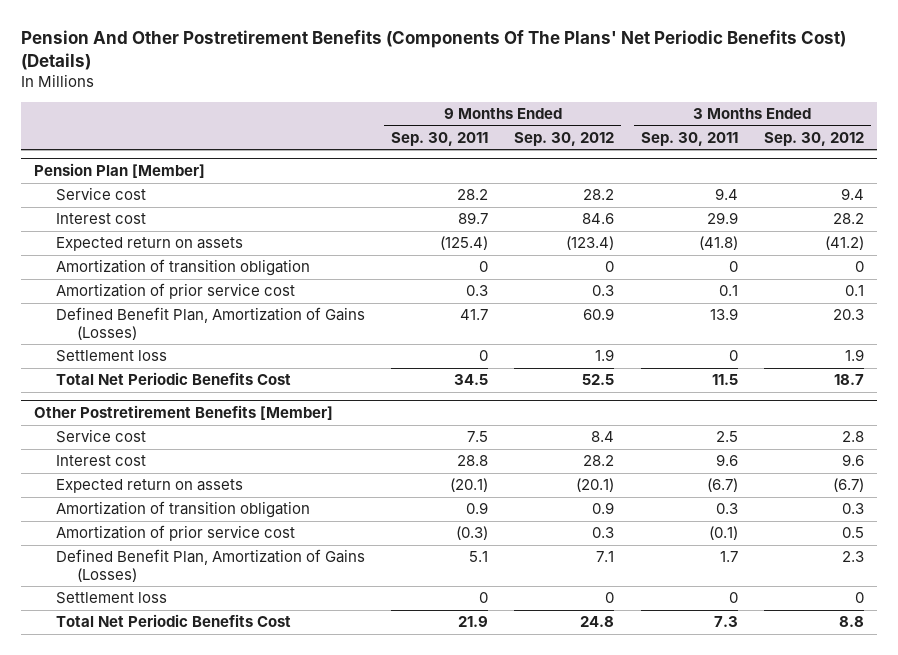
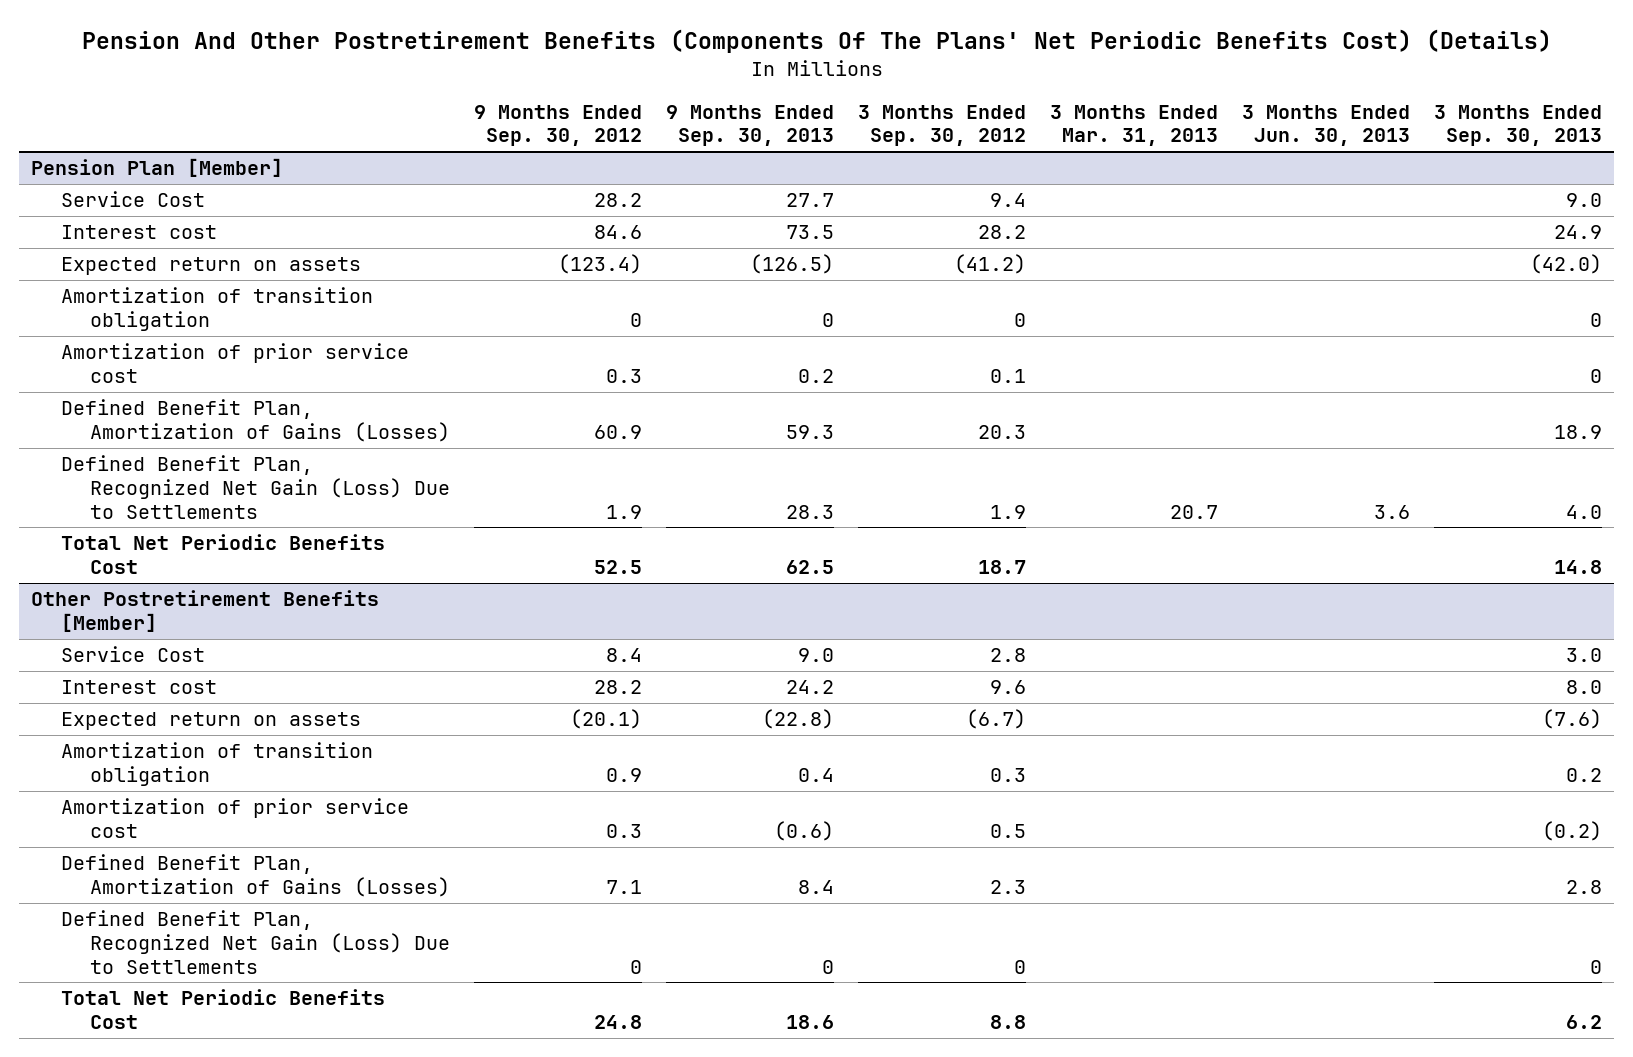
[390,132,488,147] Sep. 30, 2011 -> none
[640,132,738,147] Sep. 30, 2011 -> none
none -> [666,104,835,147] 9 Months Ended Sep. 30, 2013
none -> [1050,104,1219,147] 3 Months Ended Mar. 31, 2013
none -> [1242,104,1411,147] 3 Months Ended Jun. 30, 2013
none -> [1434,104,1603,147] 3 Months Ended Sep. 30, 2013
[55,187,146,202] Service cost -> [60,191,205,208] Service Cost
[55,350,167,363] Settlement loss -> [60,455,451,519] Defined Benefit Plan, Recognized Net Gain (Loss) Due to Settlements
[55,429,146,444] Service cost -> [60,646,205,663] Service Cost
[55,592,167,605] Settlement loss -> none
none -> [60,910,451,974] Defined Benefit Plan, Recognized Net Gain (Loss) Due to Settlements

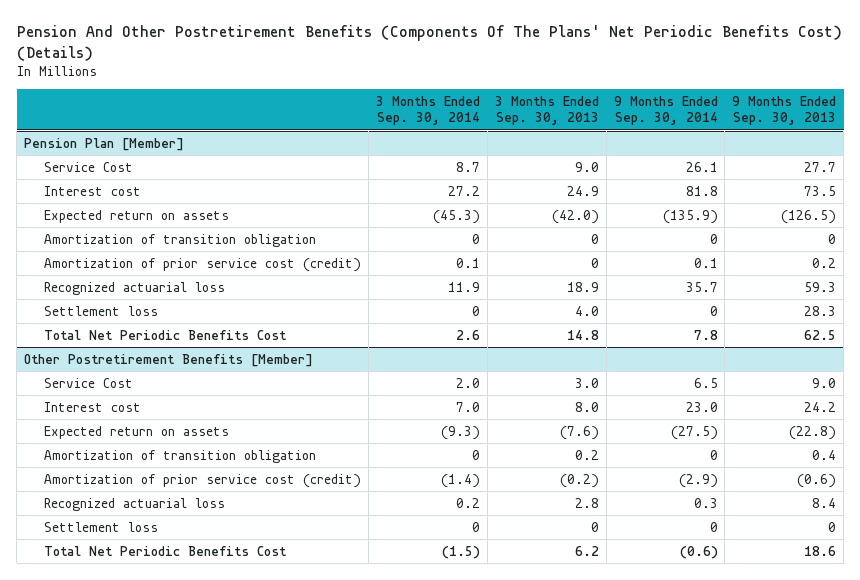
[474,104,643,147] 9 Months Ended Sep. 30, 2012 -> none
[858,104,1027,147] 3 Months Ended Sep. 30, 2012 -> none
[1050,104,1219,147] 3 Months Ended Mar. 31, 2013 -> none
[1242,104,1411,147] 3 Months Ended Jun. 30, 2013 -> none
none -> [375,95,480,126] 3 Months Ended Sep. 30, 2014
none -> [613,95,718,126] 9 Months Ended Sep. 30, 2014
[60,343,409,383] Amortization of prior service cost -> [44,257,362,272] Amortization of prior service cost (credit)
[60,399,451,442] Defined Benefit Plan, Amortization of Gains (Losses) -> [44,281,226,295] Recognized actuarial loss
[60,455,451,519] Defined Benefit Plan, Recognized Net Gain (Loss) Due to Settlements -> [44,305,159,316] Settlement loss
[60,798,409,838] Amortization of prior service cost -> [44,473,362,488] Amortization of prior service cost (credit)
[60,854,451,897] Defined Benefit Plan, Amortization of Gains (Losses) -> [44,497,226,511] Recognized actuarial loss
[60,910,451,974] Defined Benefit Plan, Recognized Net Gain (Loss) Due to Settlements -> [44,521,159,532] Settlement loss

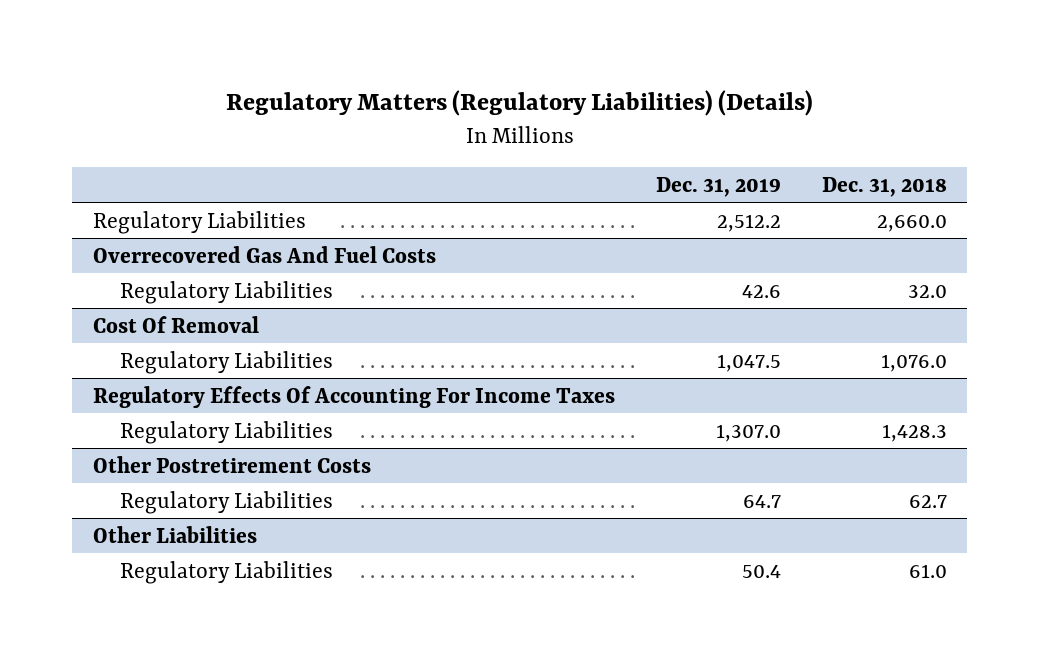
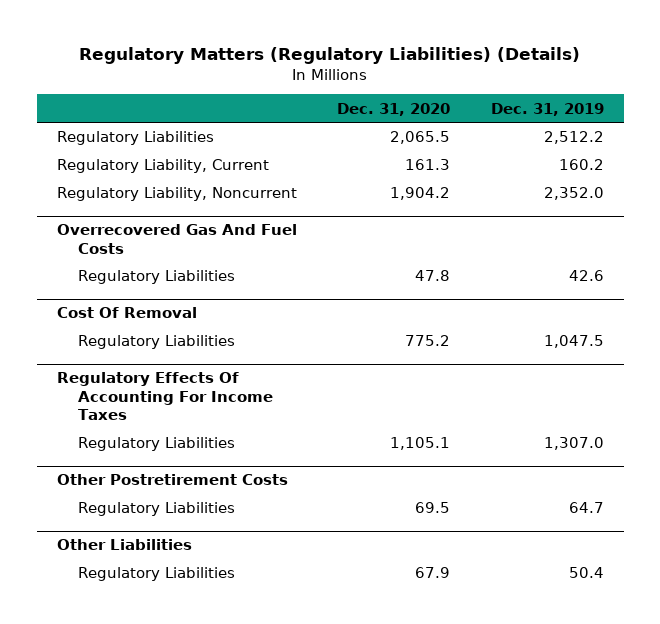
[821,176,947,197] Dec. 31, 2018 -> none
none -> [337,102,451,116] Dec. 31, 2020
none -> [56,159,269,174] Regulatory Liability, Current
none -> [56,187,297,202] Regulatory Liability, Noncurrent

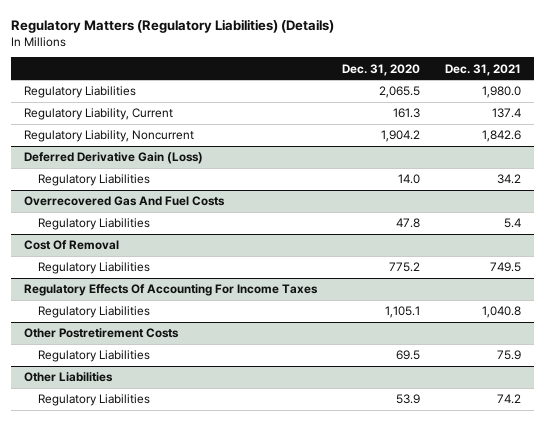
[490,102,604,116] Dec. 31, 2019 -> none
none -> [444,63,521,76] Dec. 31, 2021
none -> [23,152,203,165] Deferred Derivative Gain (Loss)
none -> [38,174,151,187] Regulatory Liabilities
[415,567,451,579] 67.9 -> [395,394,420,405] 53.9

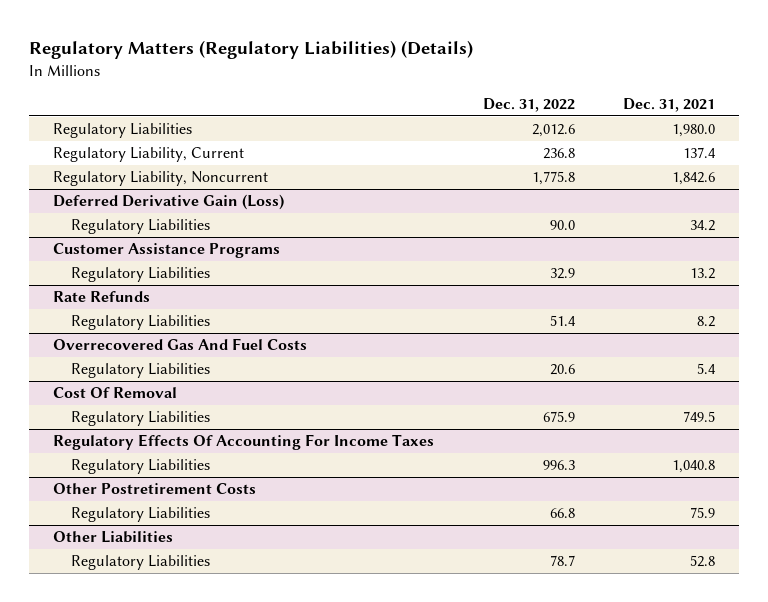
[341,63,420,76] Dec. 31, 2020 -> none
none -> [482,98,575,113] Dec. 31, 2022
none -> [53,243,281,259] Customer Assistance Programs
none -> [71,267,211,283] Regulatory Liabilities
none -> [53,291,151,303] Rate Refunds
none -> [71,315,211,331] Regulatory Liabilities
[496,394,521,405] 74.2 -> [690,555,716,568] 52.8

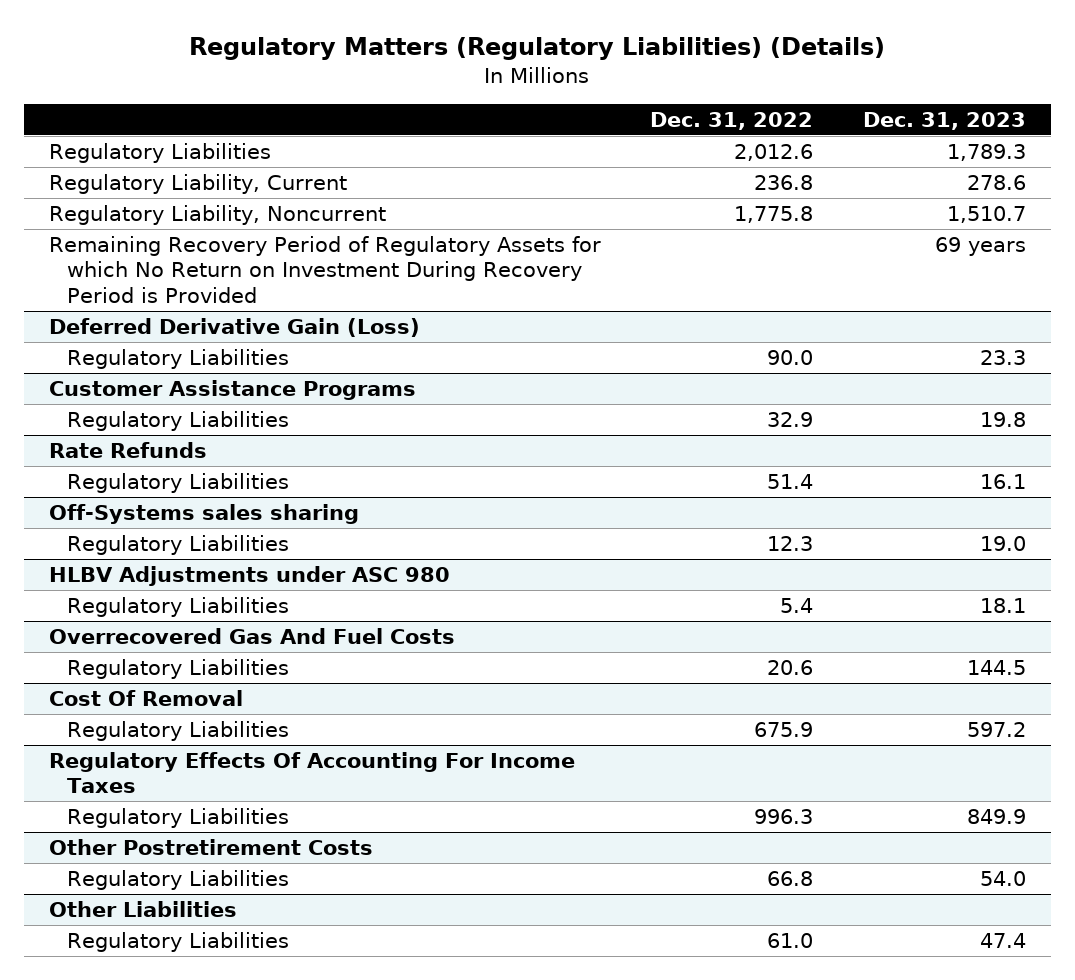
[623,98,716,113] Dec. 31, 2021 -> none
none -> [863,111,1027,130] Dec. 31, 2023
none -> [48,236,601,303] Remaining Recovery Period of Regulatory Assets for which No Return on Investment During Recovery Period is Provided
none -> [48,504,359,525] Off-Systems sales sharing
none -> [66,535,289,556] Regulatory Liabilities
none -> [48,566,450,587] HLBV Adjustments under ASC 980
none -> [66,597,289,618] Regulatory Liabilities
[549,555,575,567] 78.7 -> [767,933,814,949] 61.0

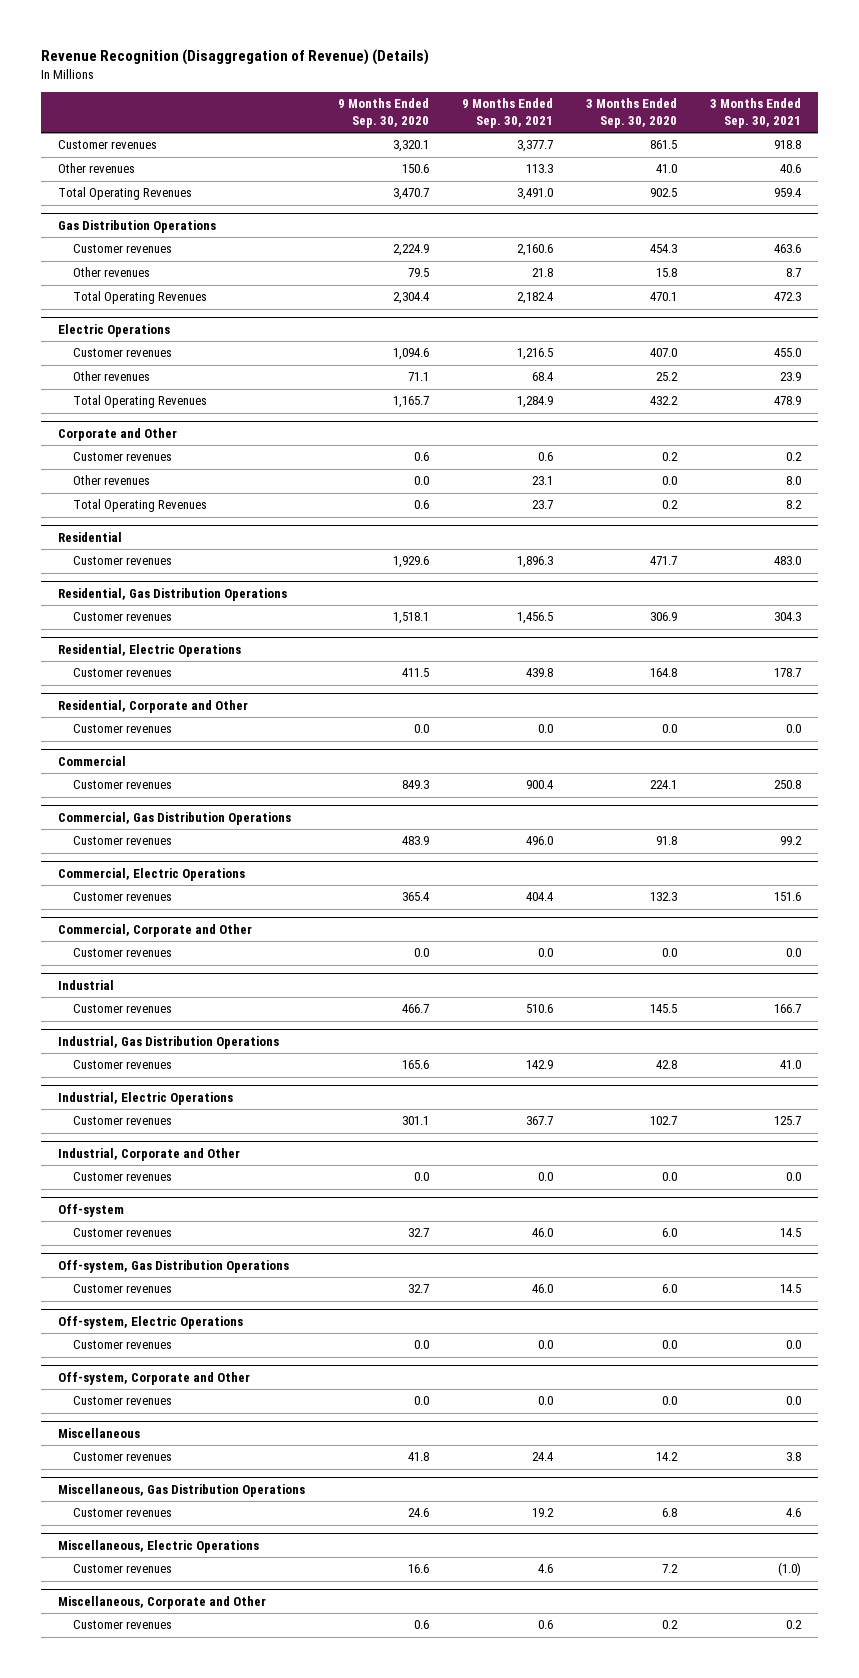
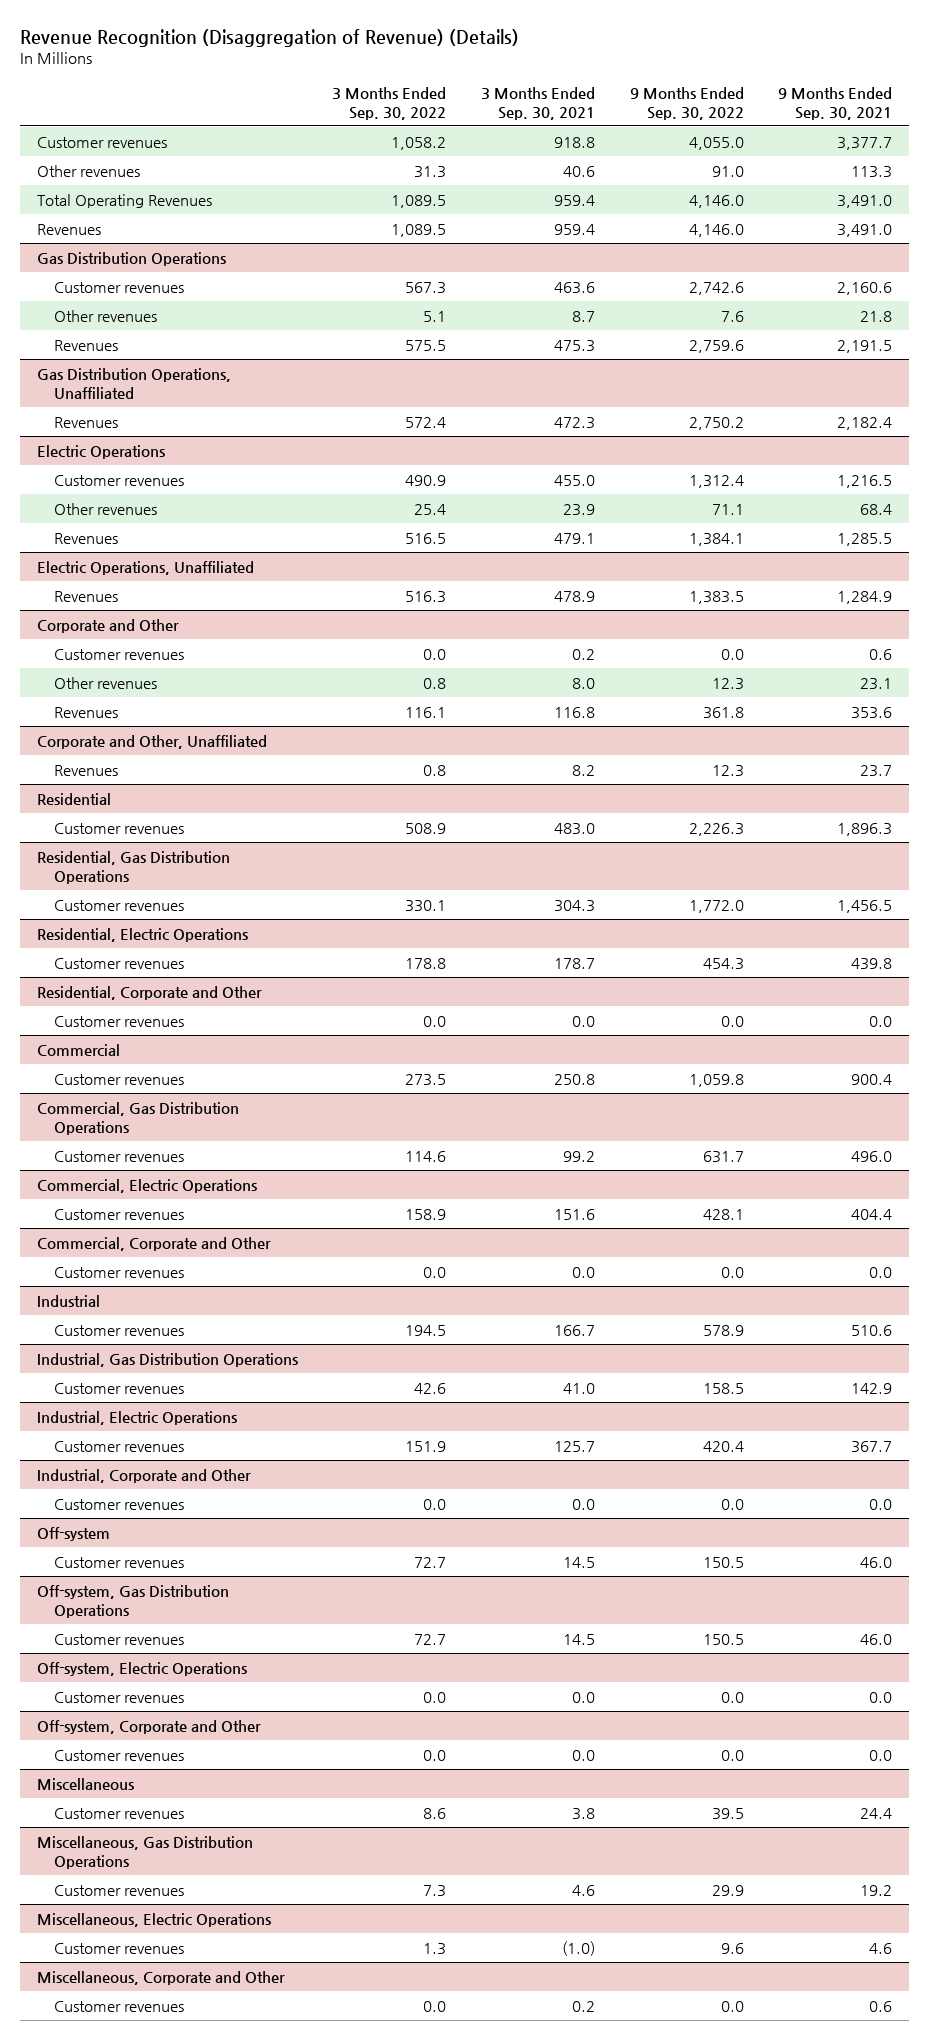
[337,98,429,128] 9 Months Ended Sep. 30, 2020 -> none
[586,98,678,128] 3 Months Ended Sep. 30, 2020 -> none
none -> [332,86,447,120] 3 Months Ended Sep. 30, 2022
none -> [629,86,744,120] 9 Months Ended Sep. 30, 2022
none -> [36,223,101,235] Revenues
none -> [54,339,119,351] Revenues
none -> [36,367,231,399] Gas Distribution Operations, Unaffiliated
[73,291,208,305] Total Operating Revenues -> [54,416,119,428] Revenues
none -> [54,532,119,544] Revenues
none -> [36,560,254,575] Electric Operations, Unaffiliated
[73,395,208,409] Total Operating Revenues -> [54,590,119,602] Revenues
none -> [54,706,119,718] Revenues
none -> [36,734,267,749] Corporate and Other, Unaffiliated
[73,499,208,513] Total Operating Revenues -> [54,764,119,776] Revenues

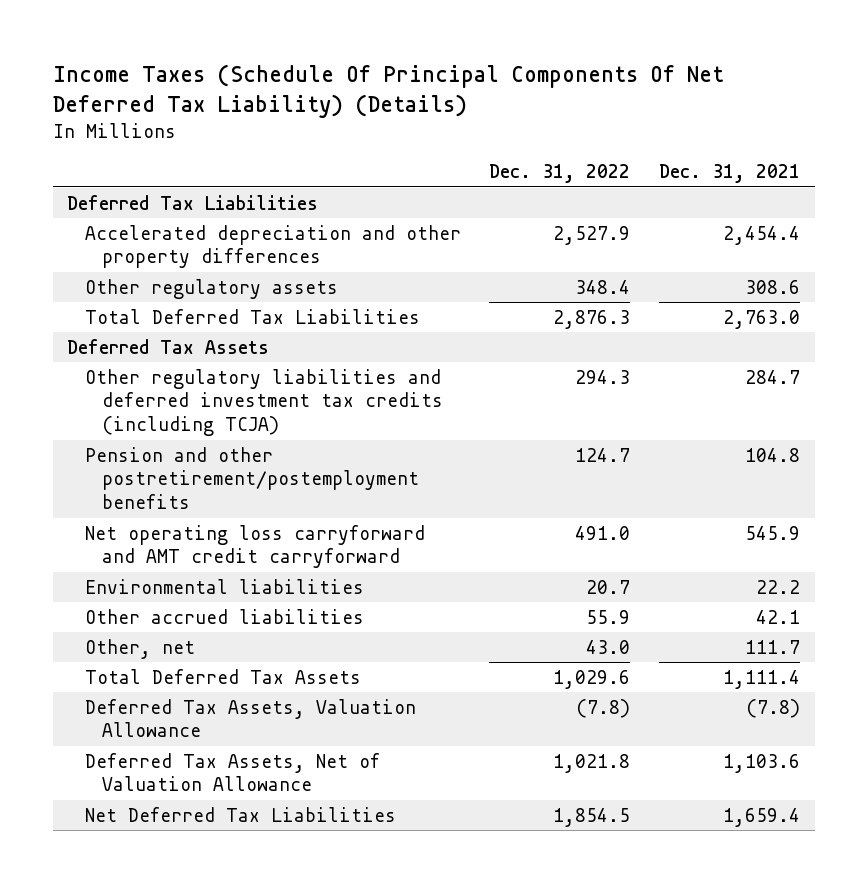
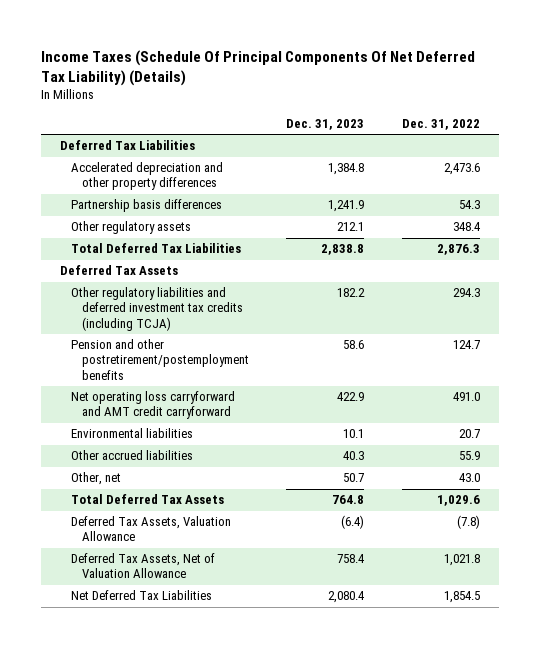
[659,164,801,184] Dec. 31, 2021 -> none
none -> [286,118,365,130] Dec. 31, 2023
[553,225,631,245] 2,527.9 -> [443,163,480,176] 2,473.6
none -> [70,199,222,213] Partnership basis differences

